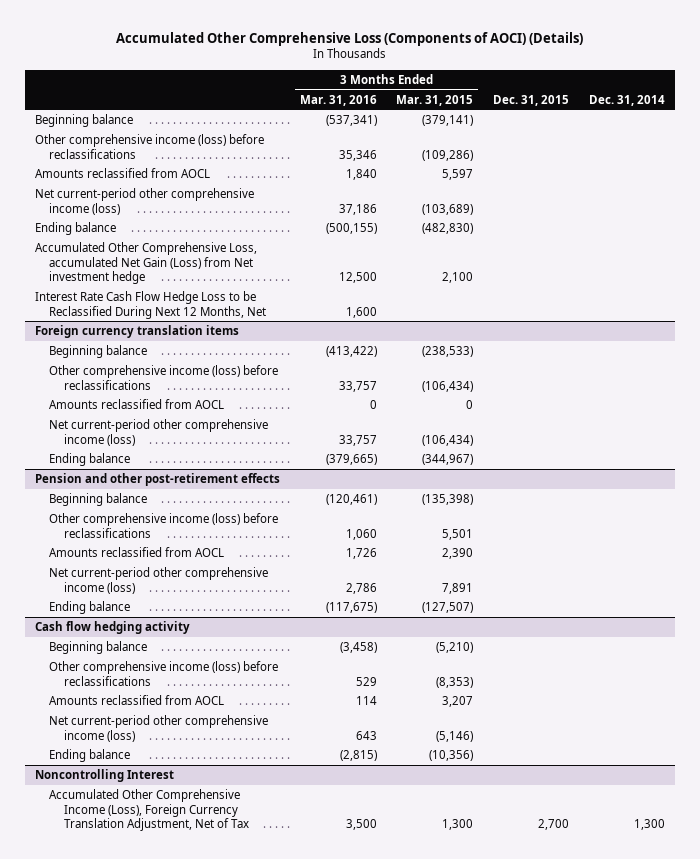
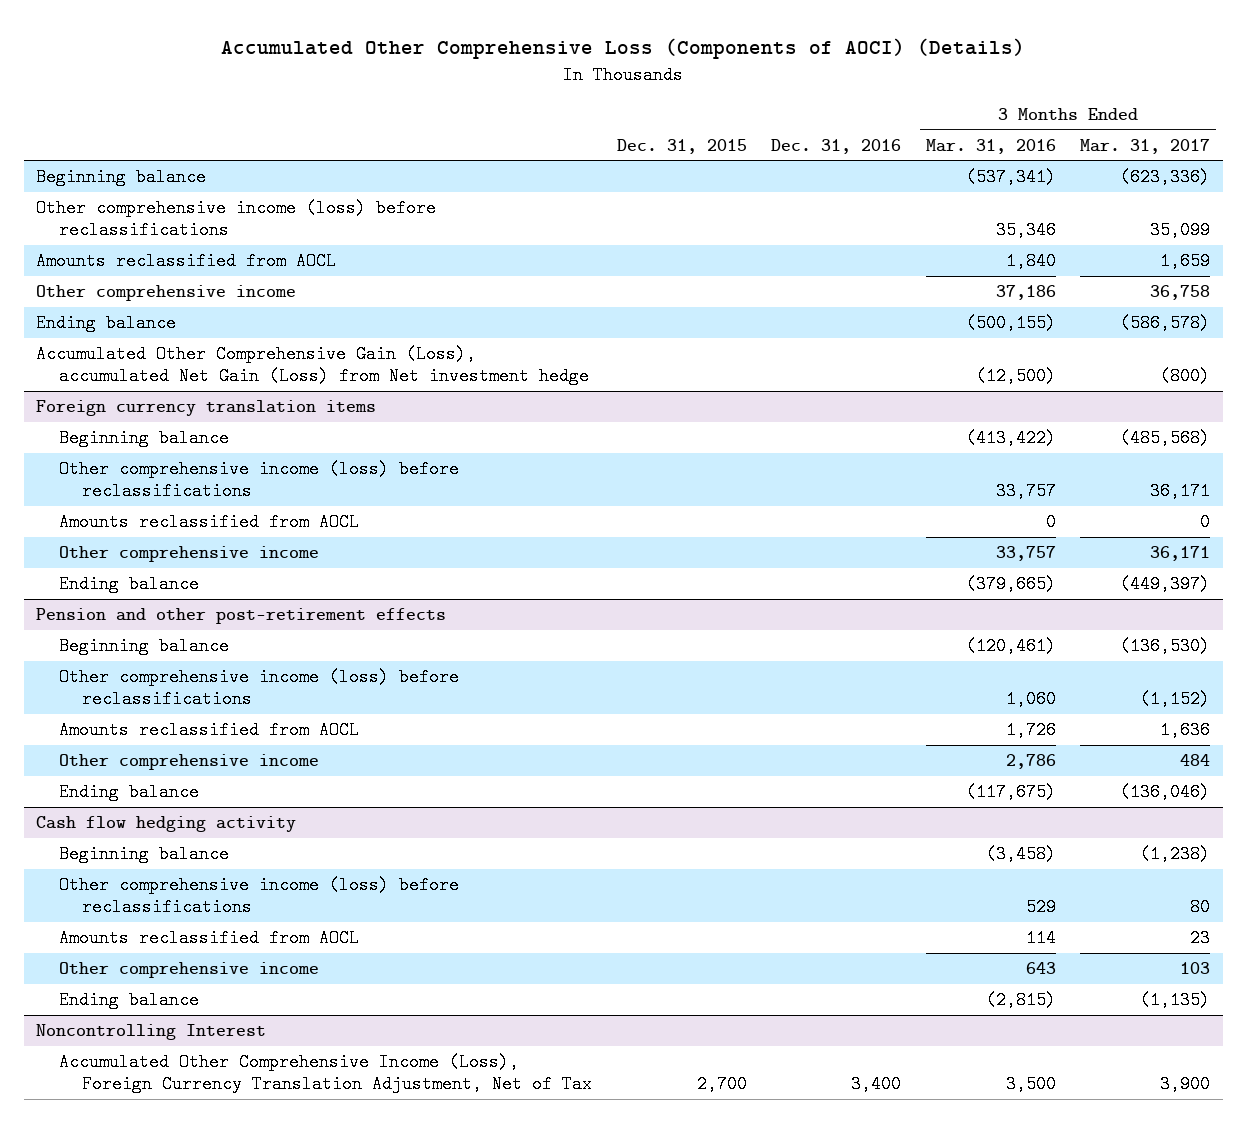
[396,94,474,106] Mar. 31, 2015 -> none
[588,94,665,106] Dec. 31, 2014 -> none
none -> [771,138,902,154] Dec. 31, 2016
none -> [1080,138,1211,154] Mar. 31, 2017
[35,187,255,215] Net current-period other comprehensive income (loss) -> [36,285,297,302] Other comprehensive income
[35,290,267,319] Interest Rate Cash Flow Hedge Loss to be Reclassified During Next 12 Months, Net -> none
[35,241,258,285] Accumulated Other Comprehensive Loss, accumulated Net Gain (Loss) from Net investment hedge -> [36,345,590,386] Accumulated Other Comprehensive Gain (Loss), accumulated Net Gain (Loss) from Net investment hedge
[338,272,377,284] 12,500 -> [975,367,1056,386] (12,500)
[49,418,269,446] Net current-period other comprehensive income (loss) -> [59,546,320,563] Other comprehensive income
[49,566,269,594] Net current-period other comprehensive income (loss) -> [59,754,320,771] Other comprehensive income
[49,714,269,742] Net current-period other comprehensive income (loss) -> [59,962,320,979] Other comprehensive income

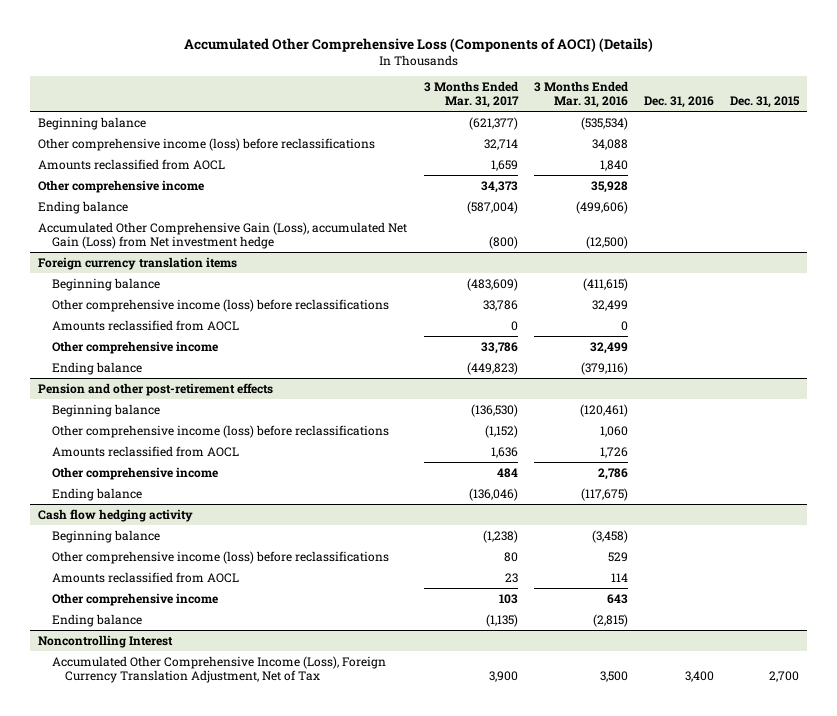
[965,168,1056,187] (537,341) -> [580,116,628,130] (535,534)
[1120,168,1211,187] (623,336) -> [468,116,518,130] (621,377)
[995,221,1056,240] 35,346 -> [591,138,628,150] 34,088
[1150,221,1211,240] 35,099 -> [483,138,518,150] 32,714
[995,285,1056,301] 37,186 -> [590,180,628,193] 35,928
[1150,285,1211,301] 36,758 -> [480,180,518,193] 34,373
[965,314,1056,333] (500,155) -> [575,200,628,214] (499,606)
[1120,314,1211,333] (586,578) -> [466,200,518,214] (587,004)
[965,429,1056,448] (413,422) -> [582,277,628,291] (411,615)
[1120,429,1211,448] (485,568) -> [466,277,518,291] (483,609)
[995,482,1056,501] 33,757 -> [591,299,628,311] 32,499
[1150,482,1211,501] 36,171 -> [482,299,518,311] 33,786
[995,546,1056,562] 33,757 -> [589,341,628,354] 32,499
[1150,546,1211,562] 36,171 -> [480,341,518,354] 33,786
[965,575,1056,594] (379,665) -> [580,361,628,375] (379,116)
[1120,575,1211,594] (449,397) -> [466,361,518,375] (449,823)

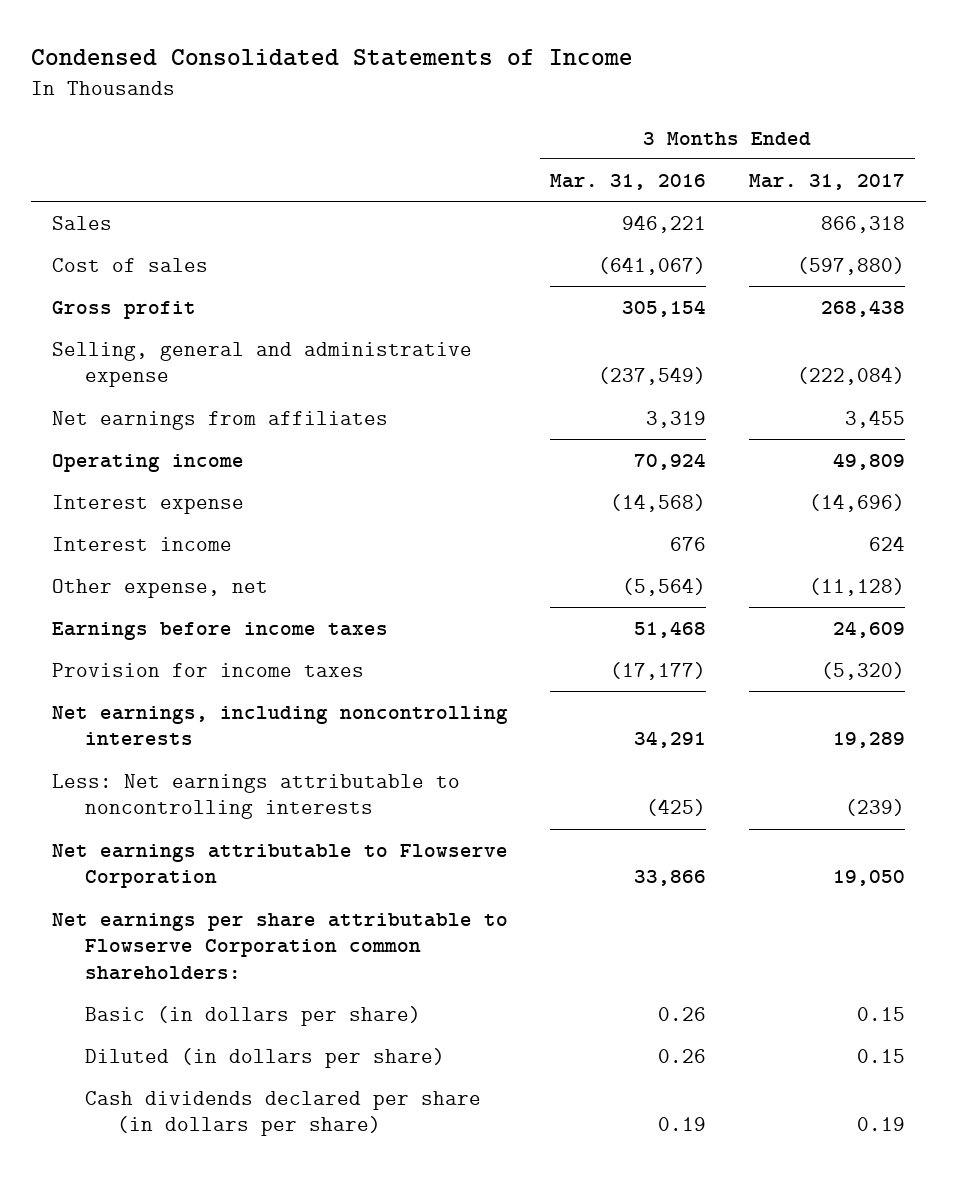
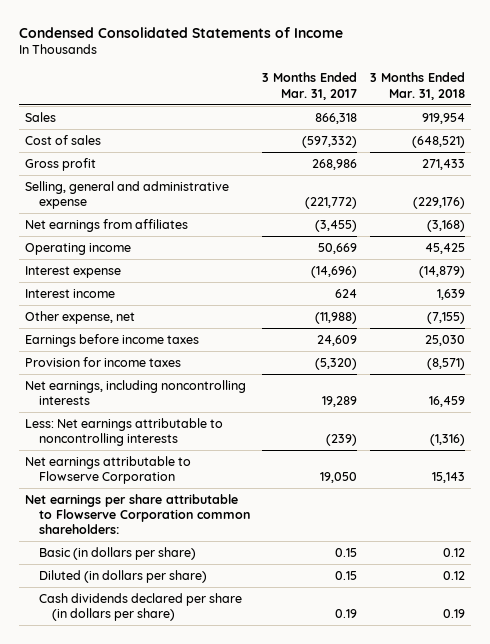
[550,173,707,190] Mar. 31, 2016 -> none
none -> [369,72,465,100] 3 Months Ended Mar. 31, 2018
[796,256,905,275] (597,880) -> [302,135,358,148] (597,332)
[820,299,905,317] 268,438 -> [312,158,358,170] 268,986
[796,367,905,386] (222,084) -> [305,197,358,210] (221,772)
[844,409,905,428] 3,455 -> [315,219,358,232] (3,455)
[832,452,905,470] 49,809 -> [318,242,358,254] 50,669
[808,577,905,596] (11,128) -> [315,311,358,324] (11,988)

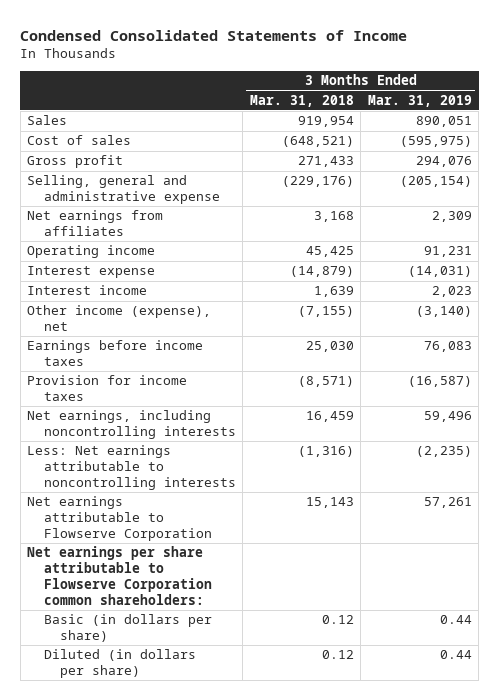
[262,72,358,100] 3 Months Ended Mar. 31, 2017 -> none
none -> [367,94,472,107] Mar. 31, 2019
[426,219,465,232] (3,168) -> [313,211,354,223] 3,168
[25,310,136,324] Other expense, net -> [27,305,212,332] Other income (expense), net
[38,592,242,622] Cash dividends declared per share (in dollars per share) -> none

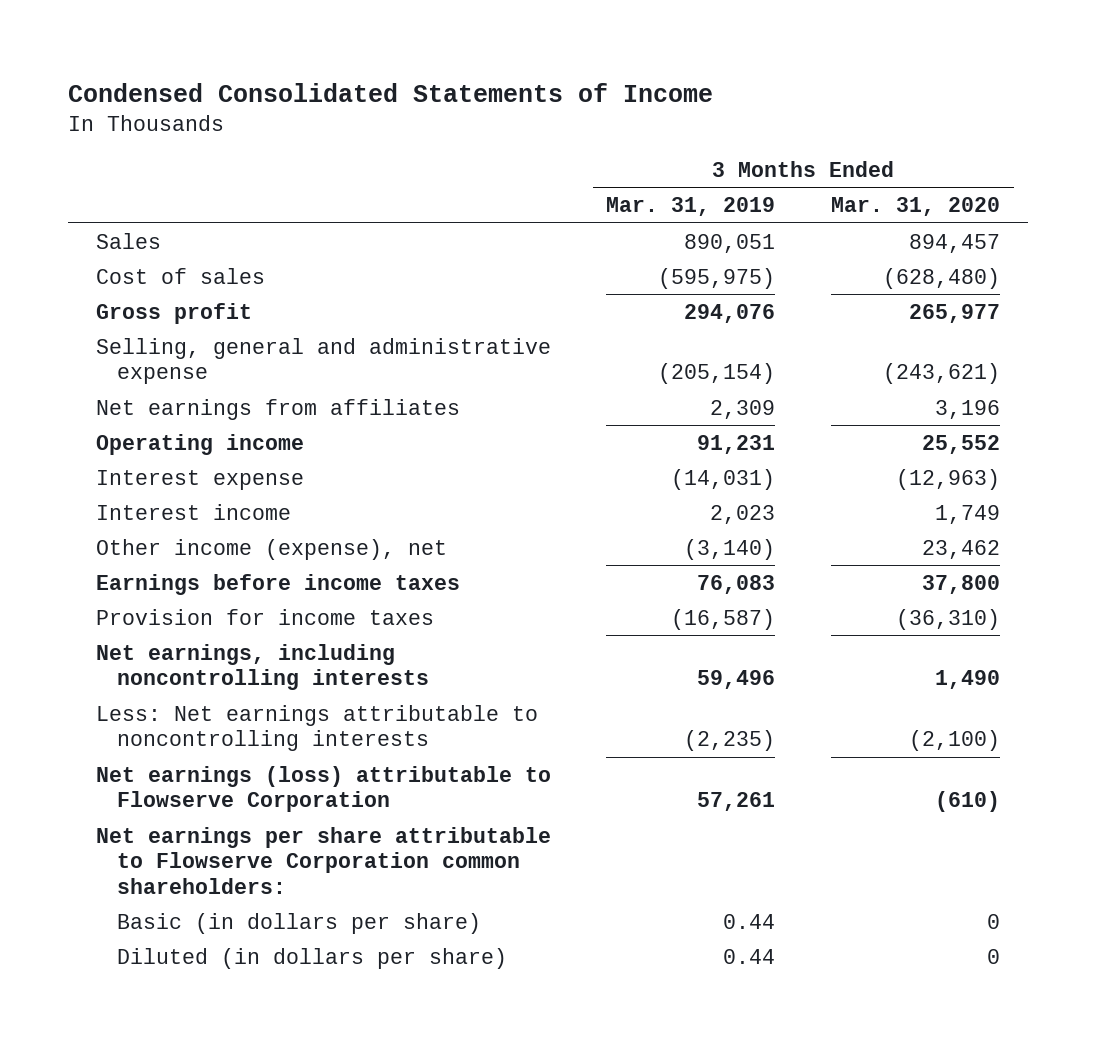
[249,94,354,107] Mar. 31, 2018 -> none
none -> [830,197,1000,217] Mar. 31, 2020
[27,496,212,541] Net earnings attributable to Flowserve Corporation -> [96,765,552,813] Net earnings (loss) attributable to Flowserve Corporation

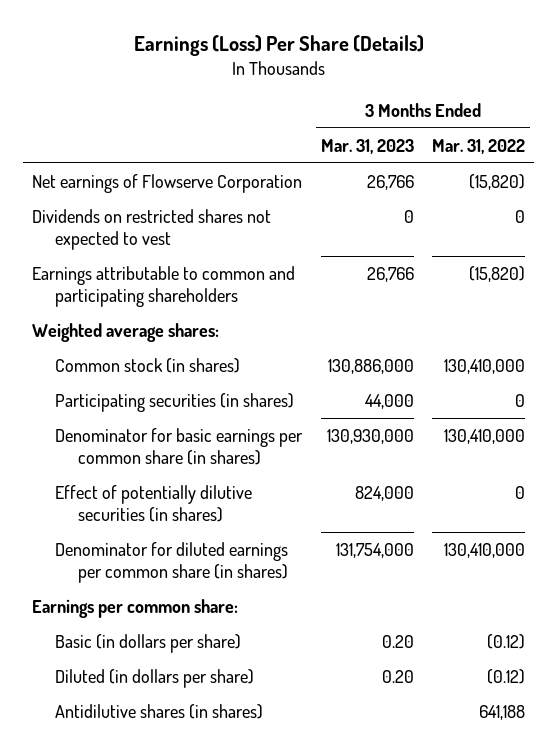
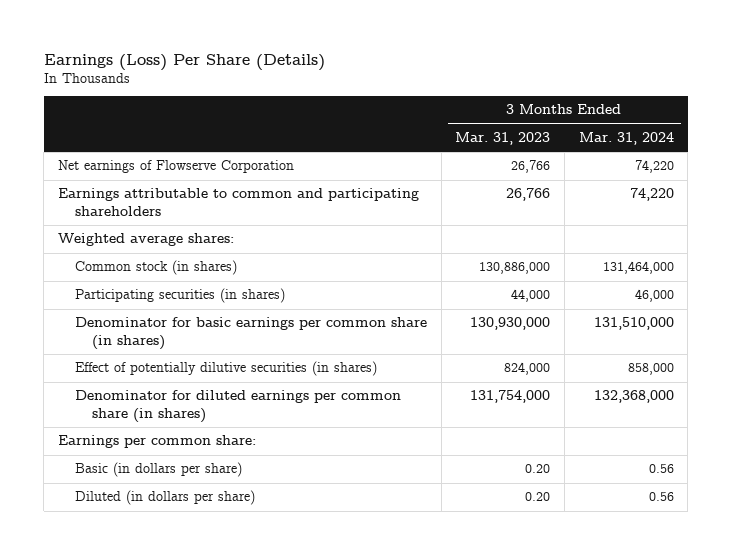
[431,138,525,154] Mar. 31, 2022 -> none
none -> [578,131,674,145] Mar. 31, 2024
[32,209,272,250] Dividends on restricted shares not expected to vest -> none
[54,704,263,720] Antidilutive shares (in shares) -> none

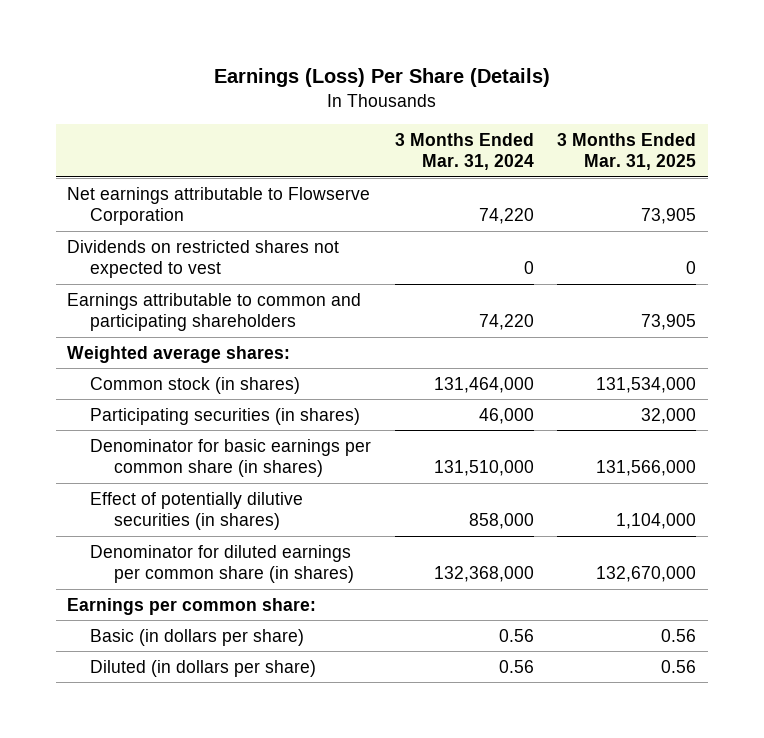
[455,131,551,145] Mar. 31, 2023 -> none
none -> [557,132,697,171] 3 Months Ended Mar. 31, 2025
[58,160,295,174] Net earnings of Flowserve Corporation -> [67,186,371,226] Net earnings attributable to Flowserve Corporation
none -> [67,239,340,279] Dividends on restricted shares not expected to vest

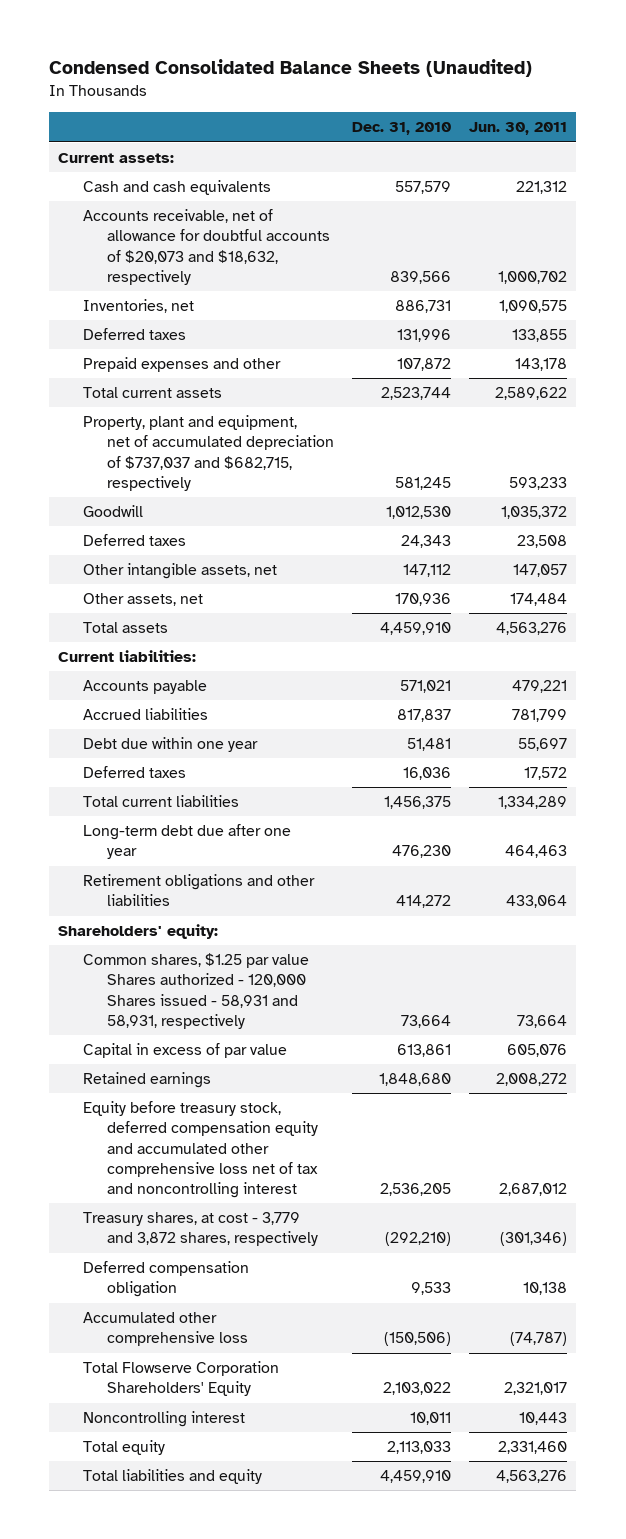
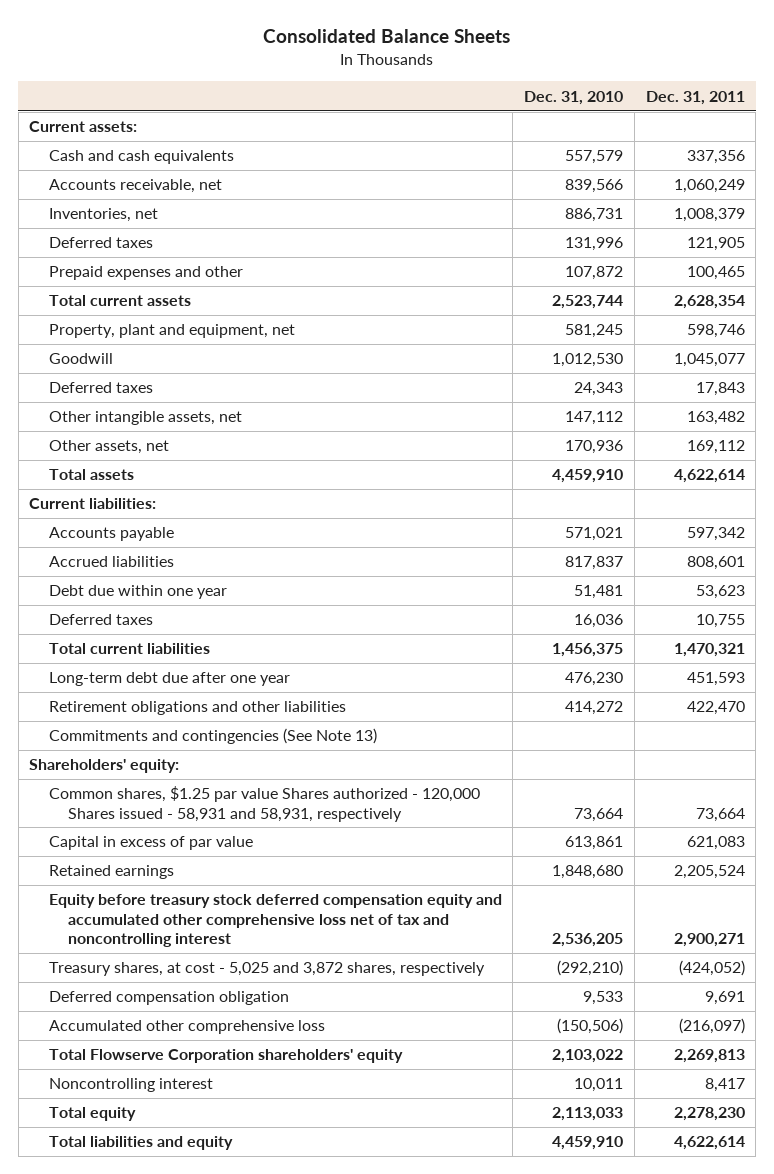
[49,59,533,78] Condensed Consolidated Balance Sheets (Unaudited) -> [263,29,511,44] Consolidated Balance Sheets
[469,122,568,136] Jun. 30, 2011 -> none
none -> [645,90,745,105] Dec. 31, 2011
[82,209,331,285] Accounts receivable, net of allowance for doubtful accounts of $20,073 and $18,632, respectively -> [48,179,222,194] Accounts receivable, net
[82,415,335,491] Property, plant and equipment, net of accumulated depreciation of $737,037 and $682,715, respectively -> [48,324,295,339] Property, plant and equipment, net
none -> [48,728,377,745] Commitments and contingencies (See Note 13)
[82,1101,319,1199] Equity before treasury stock, deferred compensation equity and accumulated other comprehensive loss net of tax and noncontrolling interest -> [48,894,502,947] Equity before treasury stock deferred compensation equity and accumulated other comprehensive loss net of tax and noncontrolling interest
[82,1212,319,1247] Treasury shares, at cost - 3,779 and 3,872 shares, respectively -> [48,962,485,977] Treasury shares, at cost - 5,025 and 3,872 shares, respectively
[82,1361,279,1397] Total Flowserve Corporation Shareholders' Equity -> [48,1049,403,1064] Total Flowserve Corporation shareholders' equity

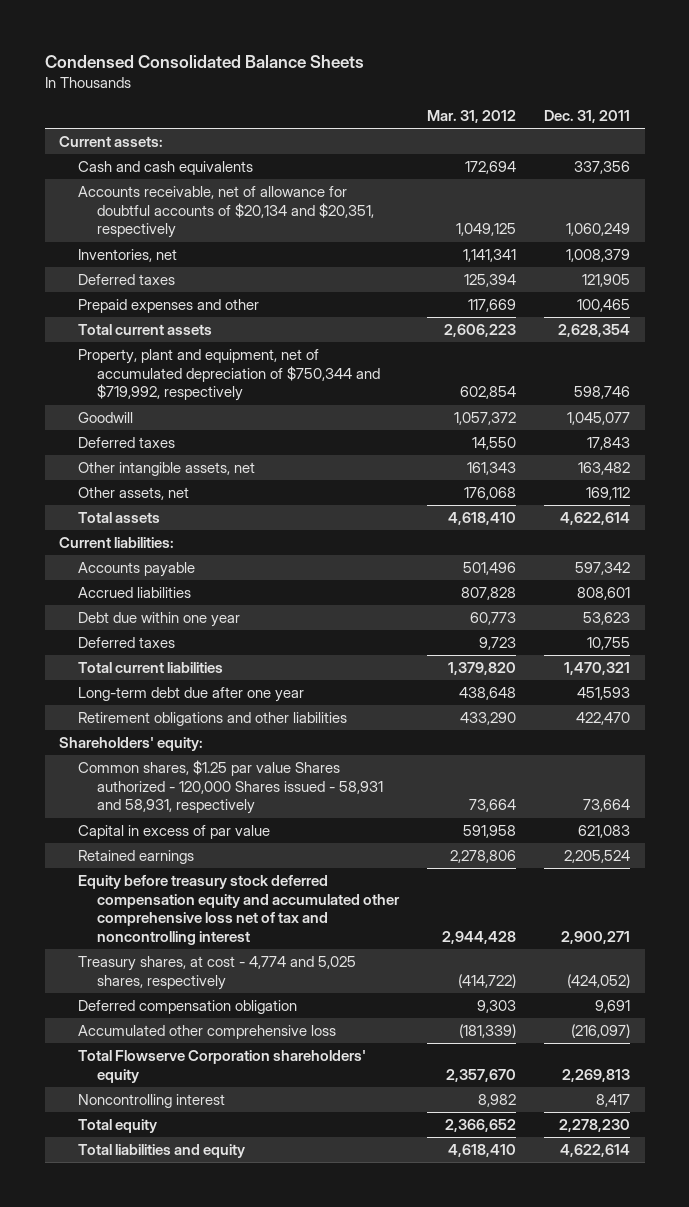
[263,29,511,44] Consolidated Balance Sheets -> [44,54,364,68] Condensed Consolidated Balance Sheets
[524,90,624,105] Dec. 31, 2010 -> none
none -> [427,109,517,123] Mar. 31, 2012
[48,179,222,194] Accounts receivable, net -> [78,186,375,239] Accounts receivable, net of allowance for doubtful accounts of $20,134 and $20,351, respectively
[48,324,295,339] Property, plant and equipment, net -> [78,349,381,402] Property, plant and equipment, net of accumulated depreciation of $750,344 and $719,992, respectively
[48,728,377,745] Commitments and contingencies (See Note 13) -> none
[48,962,485,977] Treasury shares, at cost - 5,025 and 3,872 shares, respectively -> [78,956,357,990] Treasury shares, at cost - 4,774 and 5,025 shares, respectively

